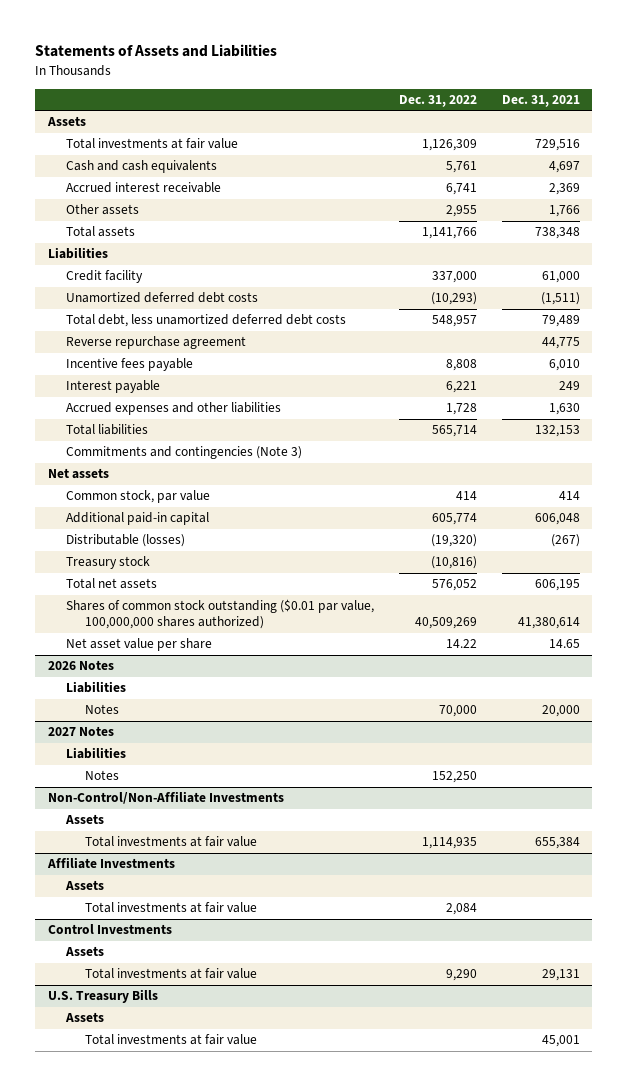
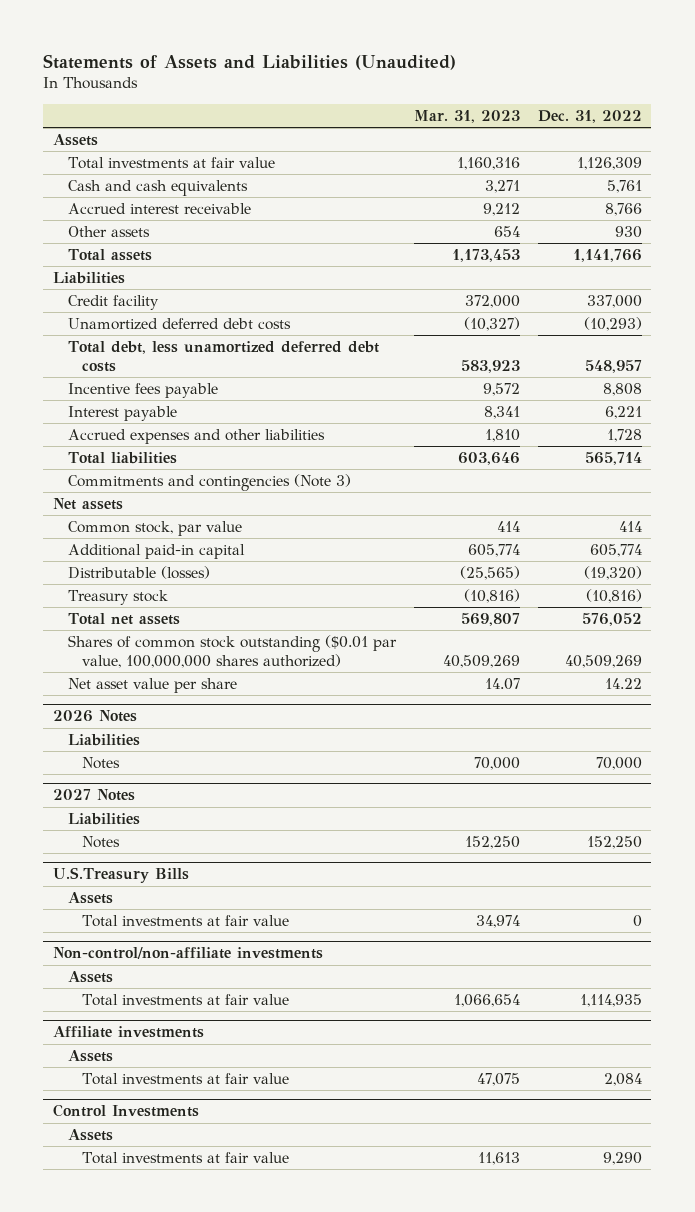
[35,44,278,58] Statements of Assets and Liabilities -> [43,53,457,70] Statements of Assets and Liabilities (Unaudited)
[501,94,580,107] Dec. 31, 2021 -> none
none -> [413,109,520,123] Mar. 31, 2023
[446,183,478,196] 6,741 -> [604,202,642,216] 8,766
[446,205,478,218] 2,955 -> [614,225,642,238] 930
[66,336,247,350] Reverse repurchase agreement -> none
[47,791,284,805] Non-Control/Non-Affiliate Investments -> none
none -> [52,867,189,884] U.S.Treasury Bills
none -> [82,914,290,927] Total investments at fair value
none -> [52,947,323,960] Non-control/non-affiliate investments
none -> [67,970,113,983] Assets
[46,857,175,870] Affiliate Investments -> [52,1026,204,1039] Affiliate investments
[47,989,158,1004] U.S. Treasury Bills -> none
[65,1012,105,1023] Assets -> none
[84,1034,257,1046] Total investments at fair value -> none

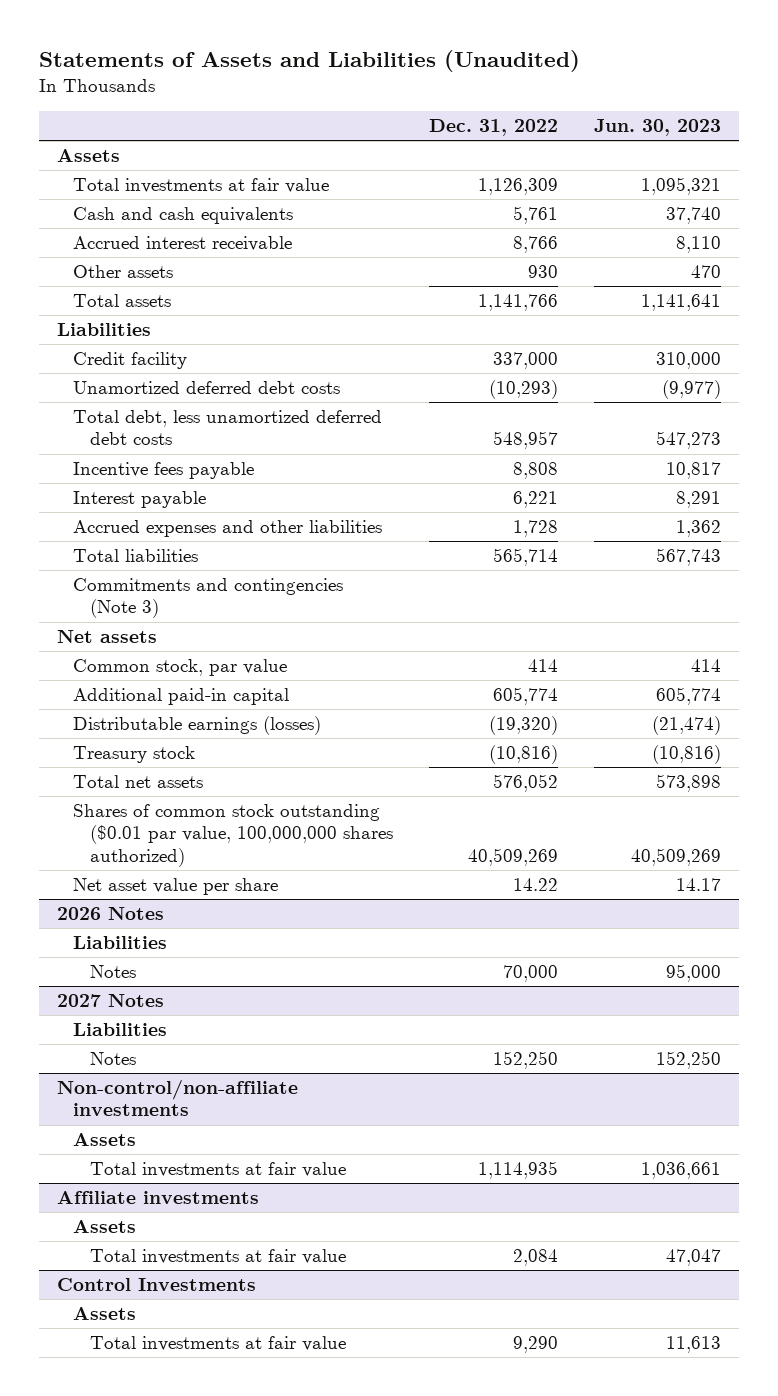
[413,109,520,123] Mar. 31, 2023 -> none
none -> [594,118,722,136] Jun. 30, 2023
[67,565,210,579] Distributable (losses) -> [73,716,322,736] Distributable earnings (losses)
[52,867,189,884] U.S.Treasury Bills -> none
[67,891,113,904] Assets -> none
[82,914,290,927] Total investments at fair value -> none

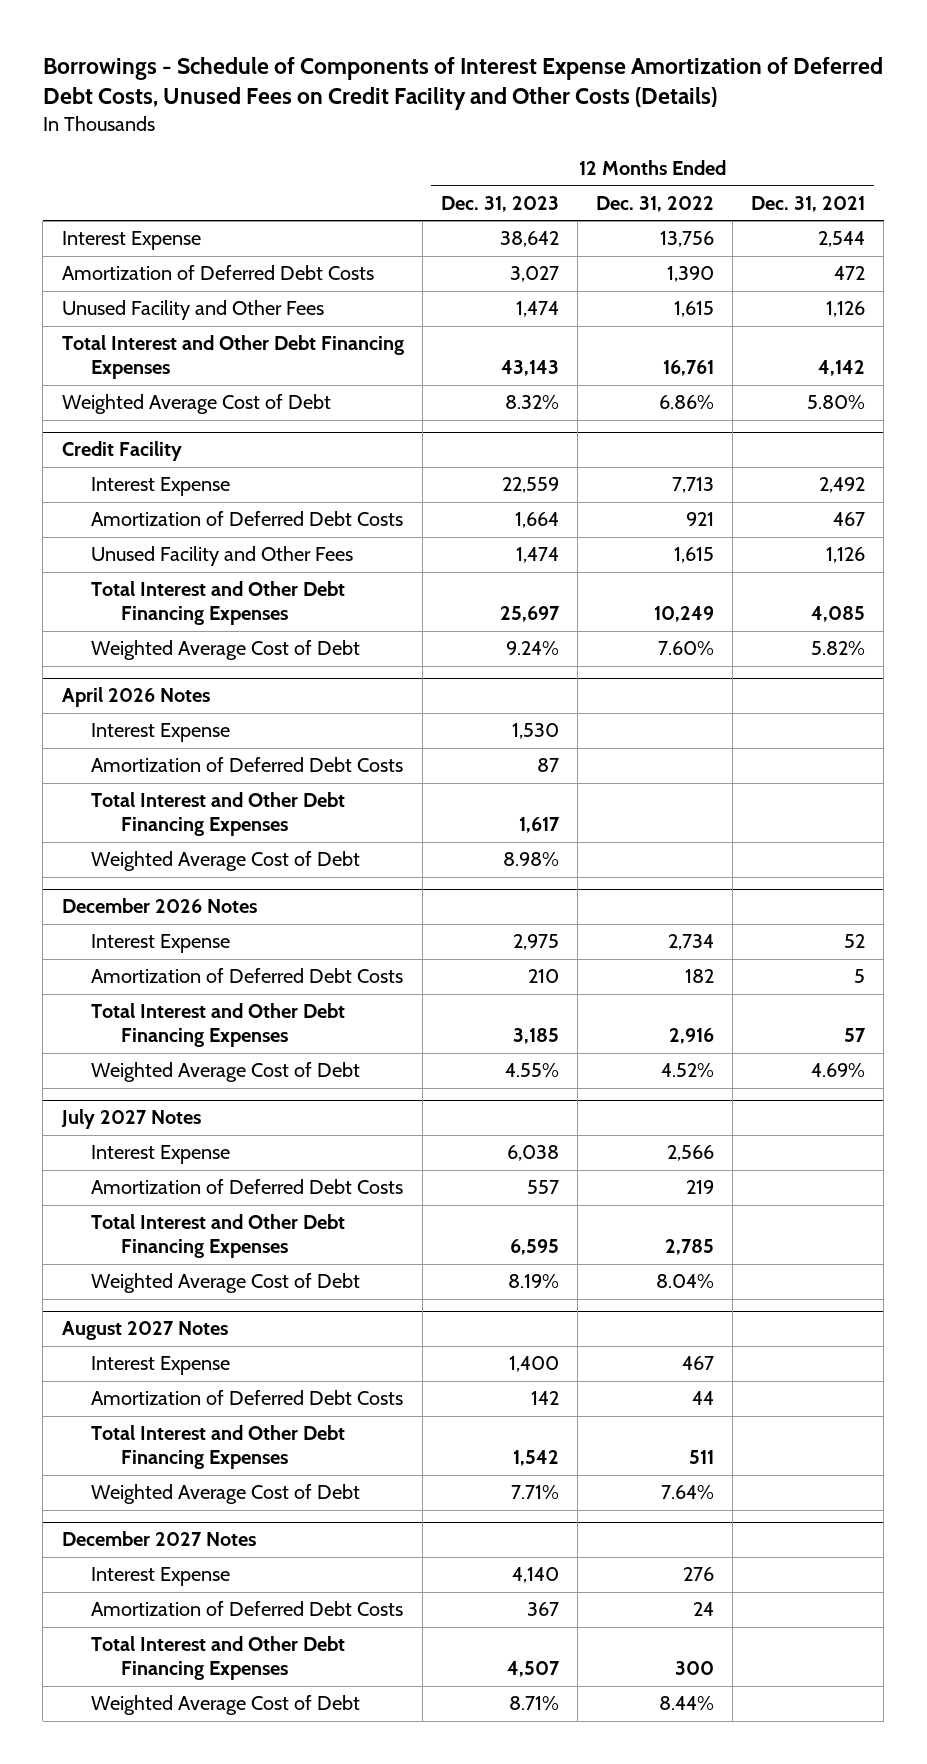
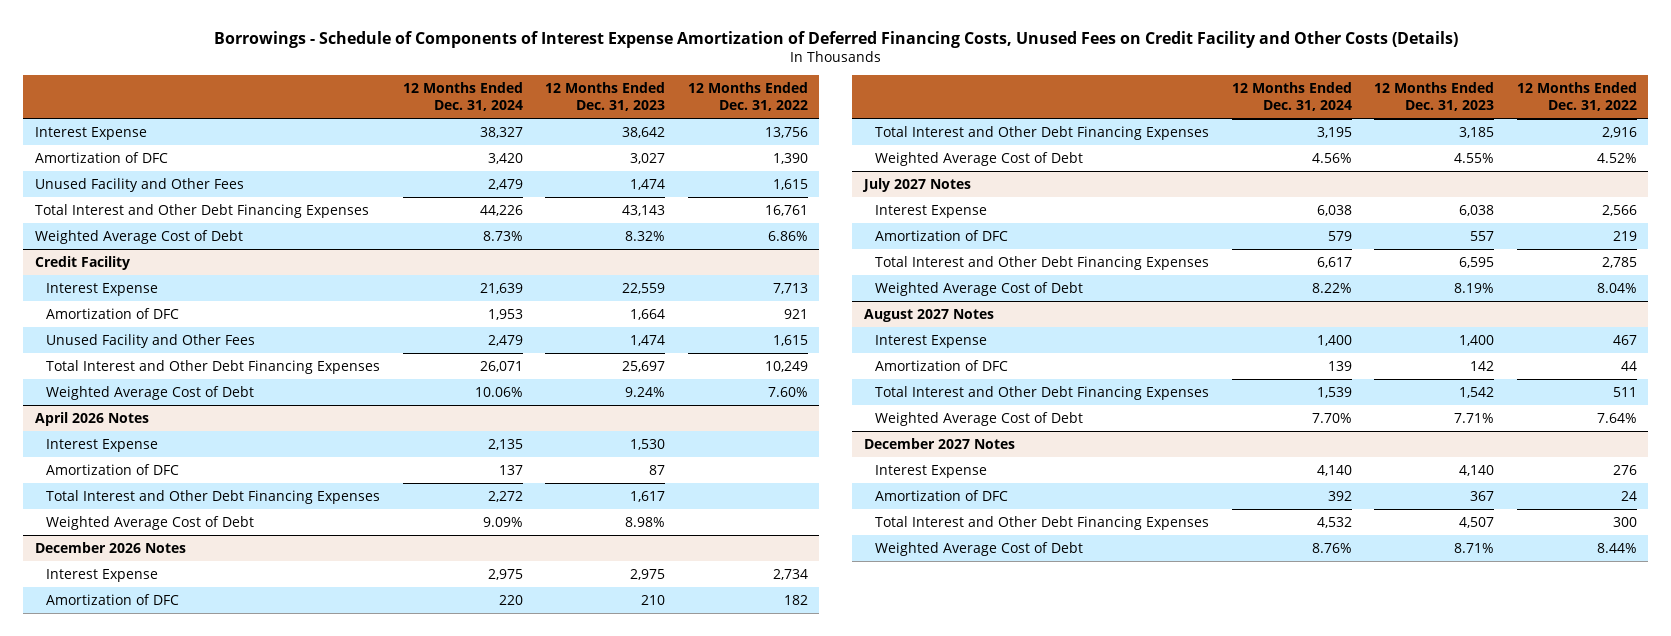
[42,56,883,111] Borrowings - Schedule of Components of Interest Expense Amortization of Deferred Debt Costs, Unused Fees on Credit Facility and Other Costs (Details) -> [213,31,1458,49] Borrowings - Schedule of Components of Interest Expense Amortization of Deferred Financing Costs, Unused Fees on Credit Facility and Other Costs (Details)
[751,195,866,212] Dec. 31, 2021 -> none
none -> [402,81,523,111] 12 Months Ended Dec. 31, 2024
[61,265,374,281] Amortization of Deferred Debt Costs -> [34,151,168,163] Amortization of DFC
[91,511,404,527] Amortization of Deferred Debt Costs -> [45,307,179,319] Amortization of DFC
[91,757,404,773] Amortization of Deferred Debt Costs -> [45,463,179,475] Amortization of DFC
[91,968,404,984] Amortization of Deferred Debt Costs -> [45,593,179,605] Amortization of DFC
[91,1179,404,1195] Amortization of Deferred Debt Costs -> [874,229,1008,241] Amortization of DFC
[91,1390,404,1406] Amortization of Deferred Debt Costs -> [874,359,1008,371] Amortization of DFC
[91,1601,404,1617] Amortization of Deferred Debt Costs -> [874,489,1008,501] Amortization of DFC

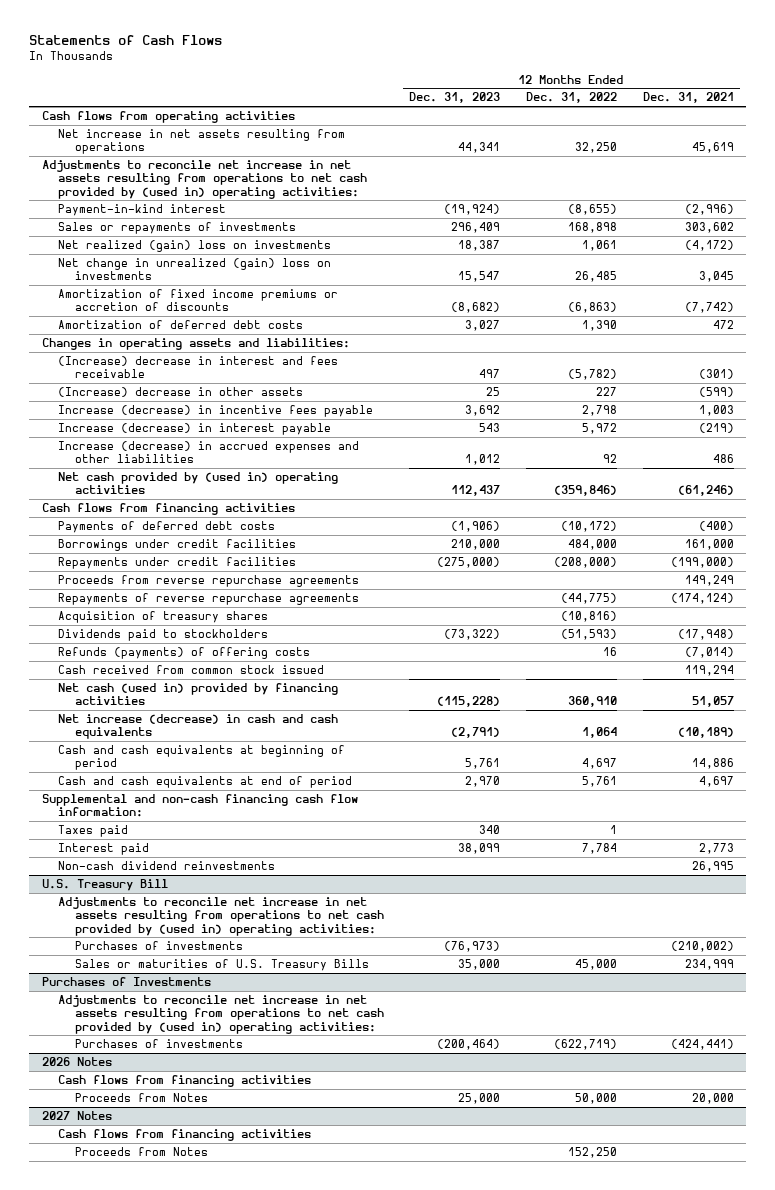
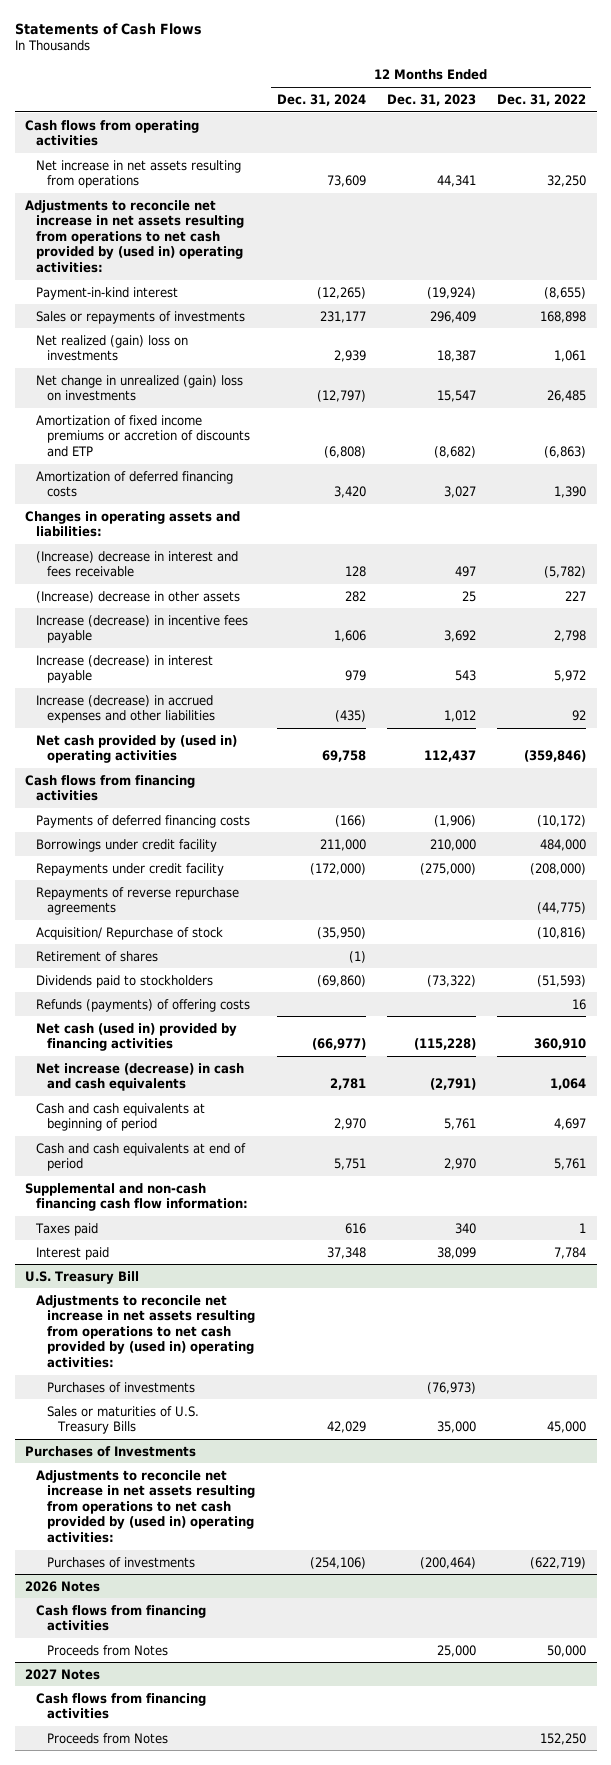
[642,92,734,104] Dec. 31, 2021 -> none
none -> [276,93,366,106] Dec. 31, 2024
[58,288,339,312] Amortization of fixed income premiums or accretion of discounts -> [36,414,251,457] Amortization of fixed income premiums or accretion of discounts and ETP
[58,319,304,329] Amortization of deferred debt costs -> [36,470,234,498] Amortization of deferred financing costs
[58,574,360,587] Proceeds from reverse repurchase agreements -> none
[58,520,276,533] Payments of deferred debt costs -> [36,814,251,828] Payments of deferred financing costs
[58,538,297,551] Borrowings under credit facilities -> [36,838,218,852] Borrowings under credit facility
[58,556,297,569] Repayments under credit facilities -> [36,862,225,876] Repayments under credit facility
[58,610,269,623] Acquisition of treasury shares -> [36,926,224,940] Acquisition/ Repurchase of stock
none -> [36,950,159,962] Retirement of shares
[58,664,325,674] Cash received from common stock issued -> none
[58,860,276,870] Non-cash dividend reinvestments -> none

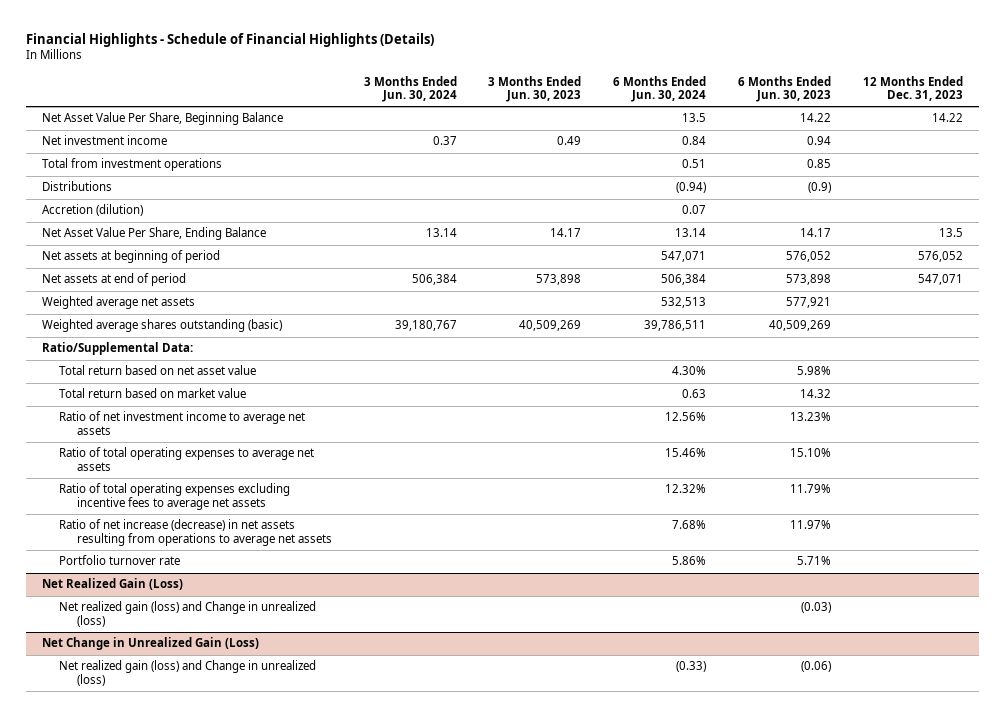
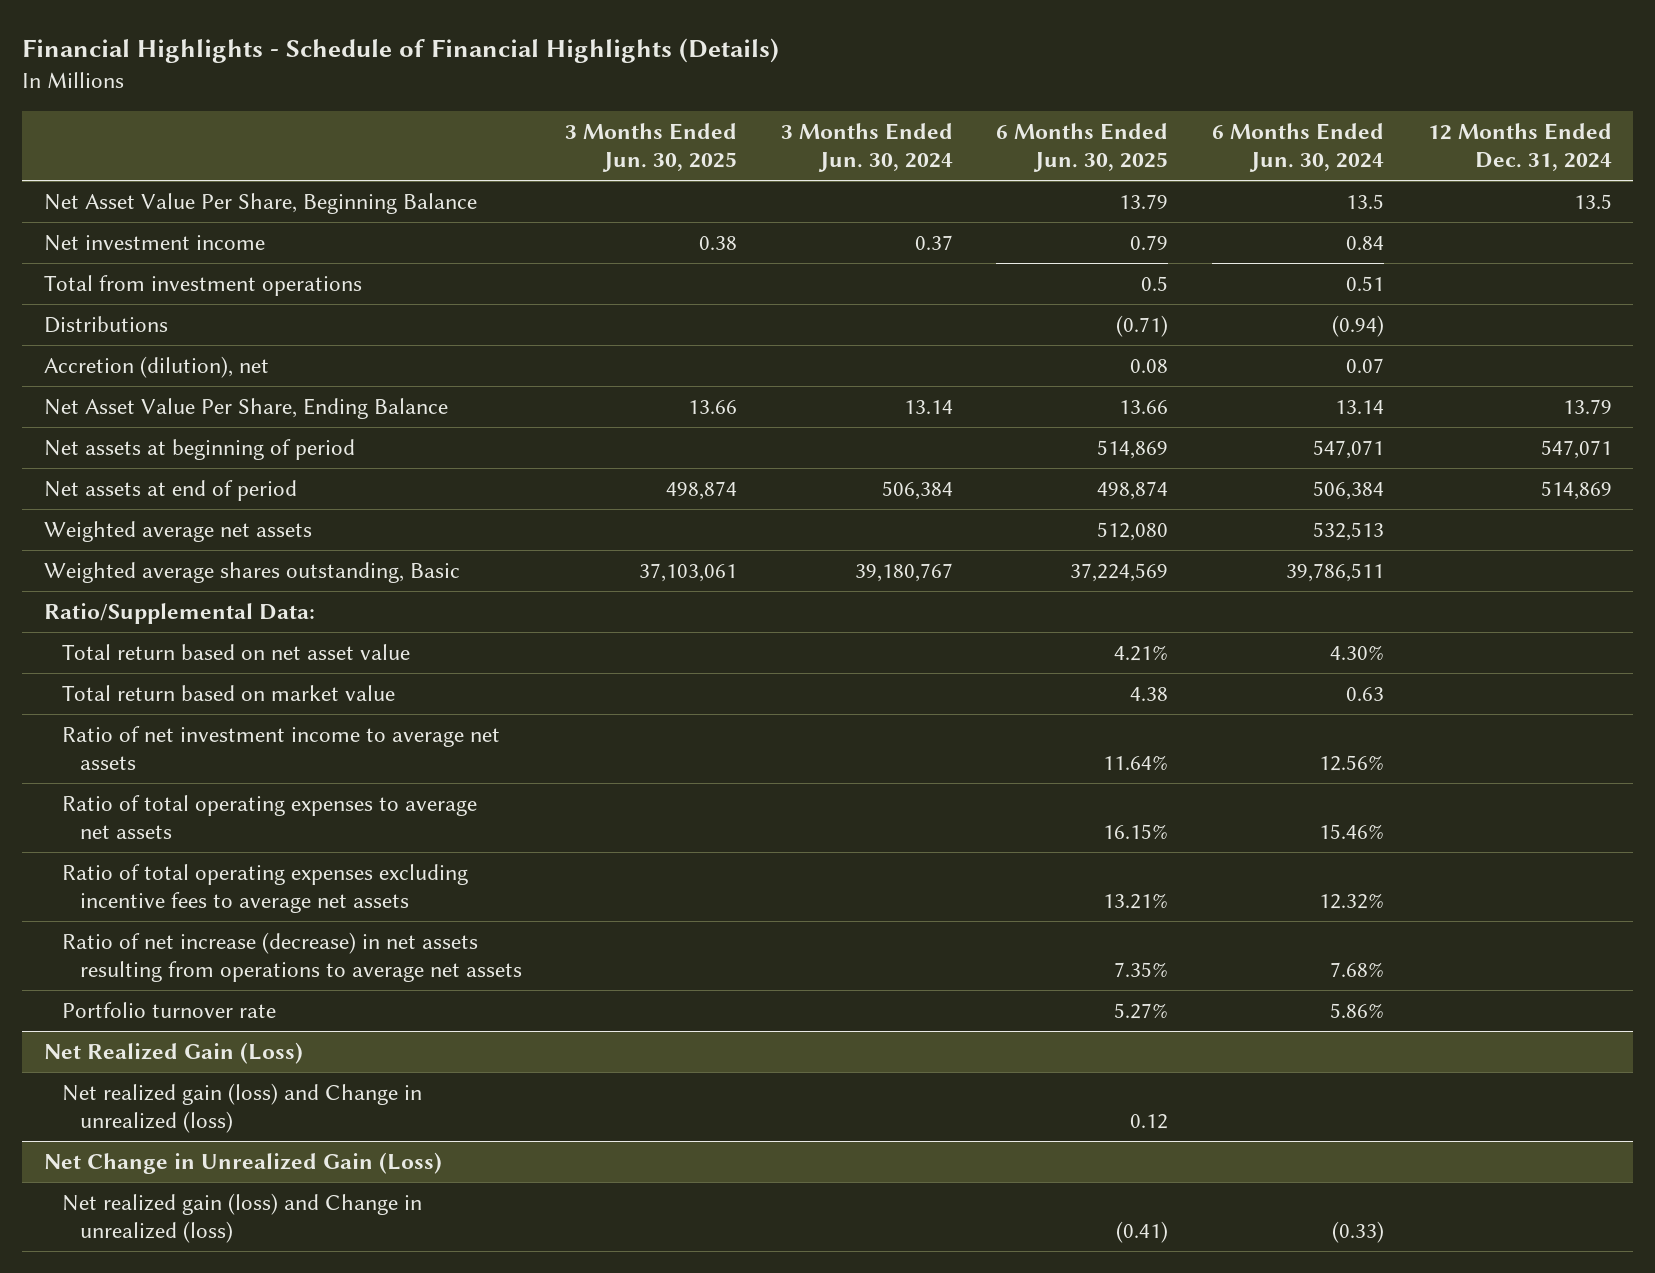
[488,75,582,103] 3 Months Ended Jun. 30, 2023 -> none
[737,75,831,103] 6 Months Ended Jun. 30, 2023 -> none
[862,75,963,102] 12 Months Ended Dec. 31, 2023 -> none
none -> [565,122,738,172] 3 Months Ended Jun. 30, 2025
none -> [996,122,1169,172] 6 Months Ended Jun. 30, 2025
none -> [1427,122,1612,171] 12 Months Ended Dec. 31, 2024
[41,204,143,217] Accretion (dilution) -> [43,355,269,378] Accretion (dilution), net
[41,319,282,333] Weighted average shares outstanding (basic) -> [43,561,460,583] Weighted average shares outstanding, Basic

